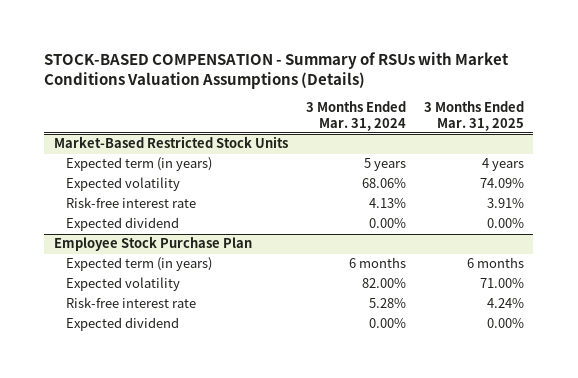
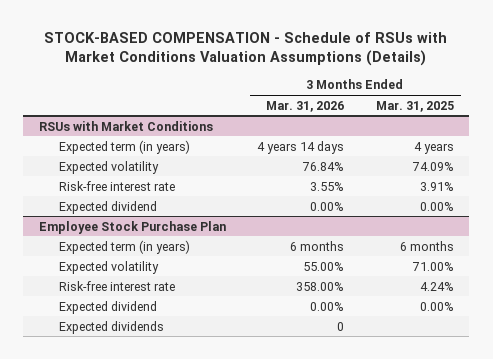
[44,51,510,89] STOCK-BASED COMPENSATION - Summary of RSUs with Market Conditions Valuation Assumptions (Details) -> [44,31,448,67] STOCK-BASED COMPENSATION - Schedule of RSUs with Market Conditions Valuation Assumptions (Details)
[305,101,406,131] 3 Months Ended Mar. 31, 2024 -> none
none -> [266,100,345,112] Mar. 31, 2026
[53,136,288,149] Market-Based Restricted Stock Units -> [39,120,214,131] RSUs with Market Conditions
none -> [58,320,164,334] Expected dividends

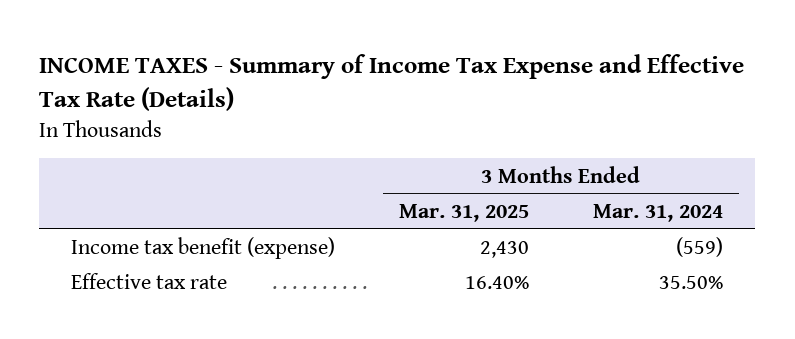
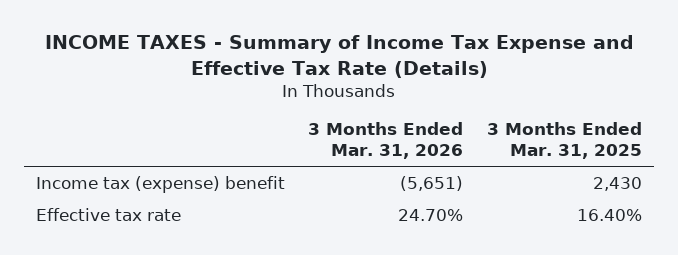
[593,204,724,223] Mar. 31, 2024 -> none
none -> [308,121,464,160] 3 Months Ended Mar. 31, 2026
[71,237,336,260] Income tax benefit (expense) -> [35,175,285,193] Income tax (expense) benefit

